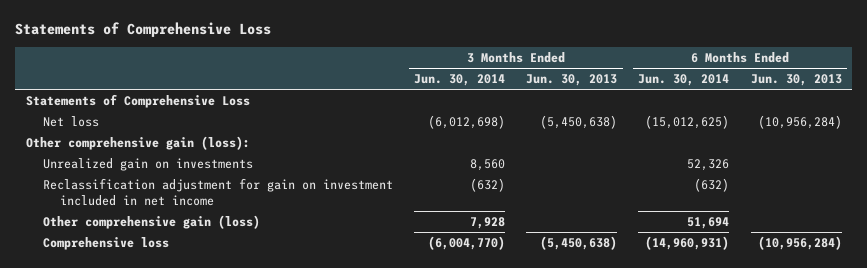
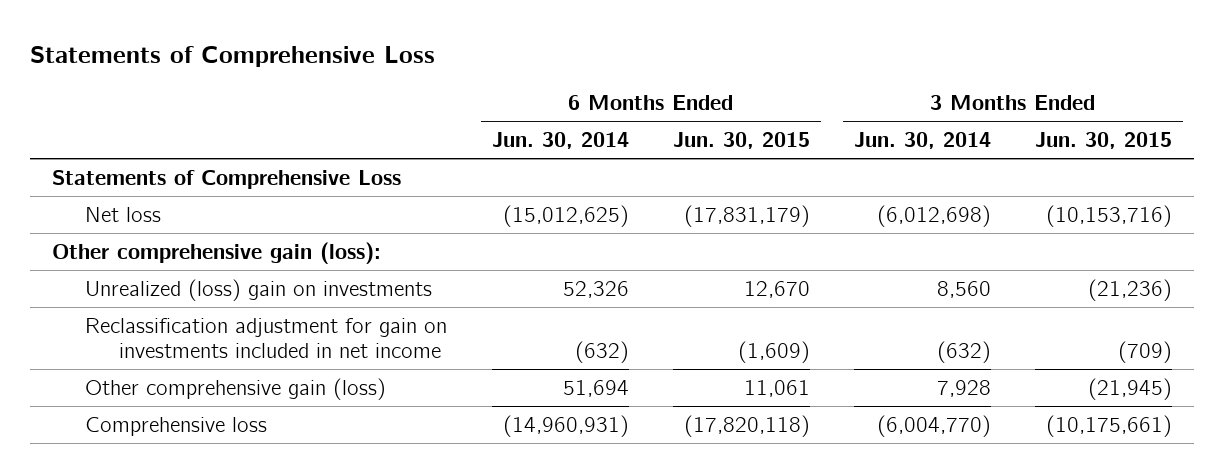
[526,74,618,87] Jun. 30, 2013 -> none
[750,74,842,87] Jun. 30, 2013 -> none
none -> [672,132,810,150] Jun. 30, 2015
none -> [1034,132,1172,150] Jun. 30, 2015
[42,158,253,172] Unrealized gain on investments -> [85,278,433,301] Unrealized (loss) gain on investments
[42,178,393,206] Reclassification adjustment for gain on investment included in net income -> [85,317,448,358] Reclassification adjustment for gain on investments included in net income

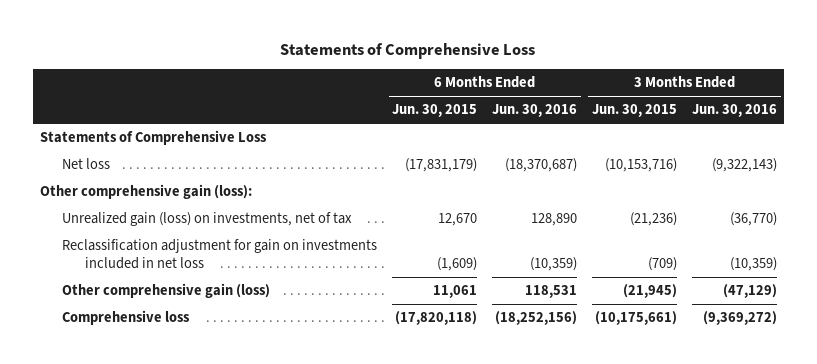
[491,132,629,150] Jun. 30, 2014 -> none
[853,132,991,150] Jun. 30, 2014 -> none
none -> [492,104,578,118] Jun. 30, 2016
none -> [691,104,777,118] Jun. 30, 2016
[85,278,433,301] Unrealized (loss) gain on investments -> [62,212,353,227] Unrealized gain (loss) on investments, net of tax
[85,317,448,358] Reclassification adjustment for gain on investments included in net income -> [62,239,378,270] Reclassification adjustment for gain on investments included in net loss

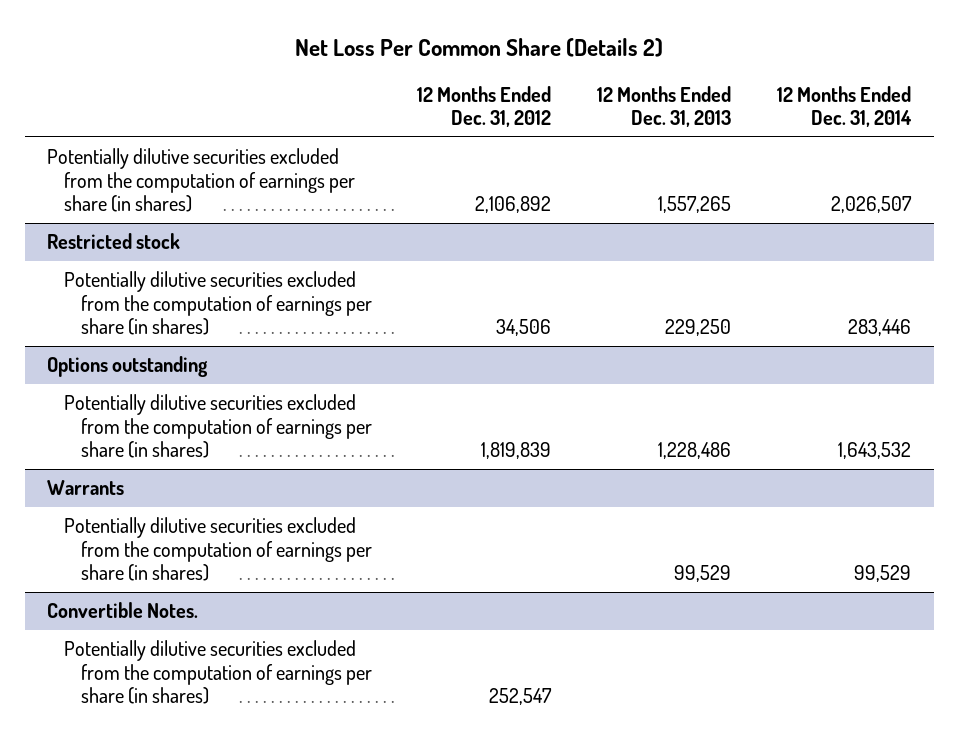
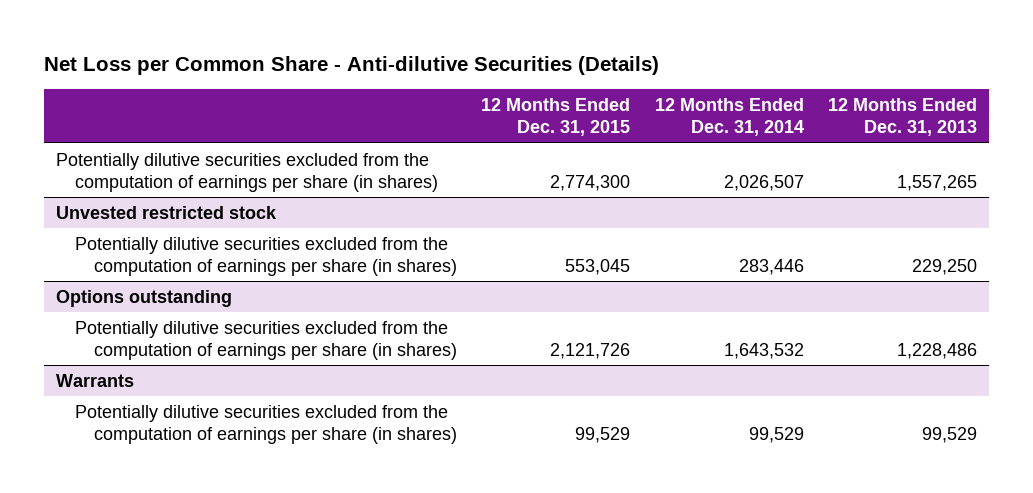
[295,37,664,57] Net Loss Per Common Share (Details 2) -> [43,56,659,76] Net Loss per Common Share - Anti-dilutive Securities (Details)
[417,85,552,128] 12 Months Ended Dec. 31, 2012 -> none
none -> [481,97,631,137] 12 Months Ended Dec. 31, 2015
[47,233,181,250] Restricted stock -> [55,205,277,219] Unvested restricted stock
[47,602,199,619] Convertible Notes. -> none
[64,640,372,705] Potentially dilutive securities excluded from the computation of earnings per share (in shares) -> none

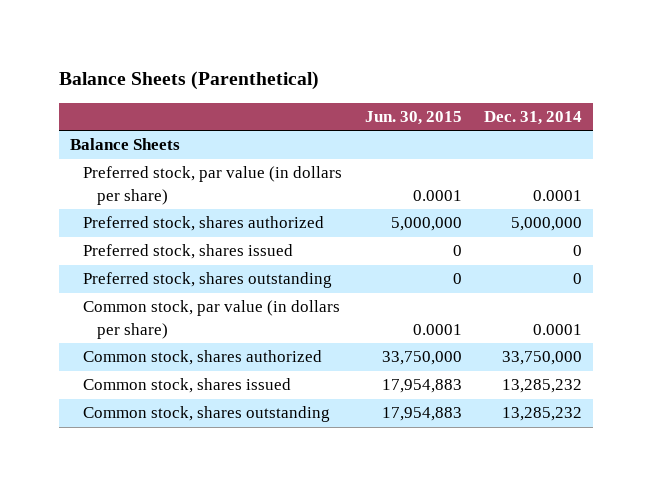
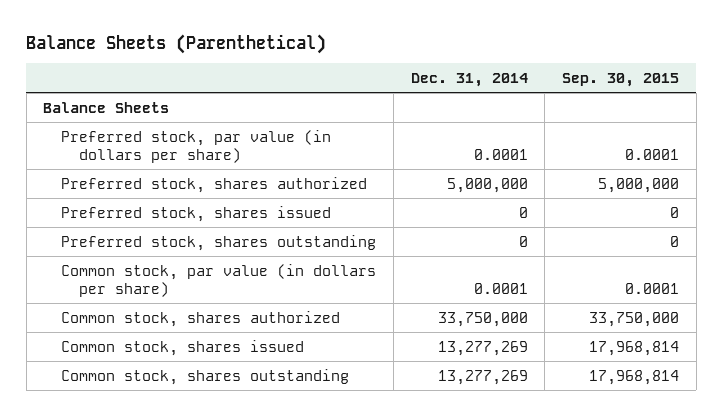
[364,111,462,126] Jun. 30, 2015 -> none
none -> [562,72,680,87] Sep. 30, 2015
[501,379,582,394] 13,285,232 -> [437,340,528,356] 13,277,269
[501,407,582,422] 13,285,232 -> [437,369,528,385] 13,277,269

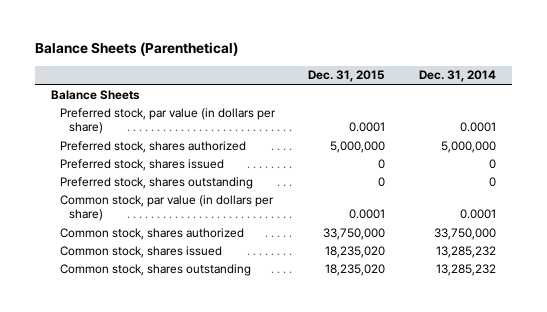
[562,72,680,87] Sep. 30, 2015 -> none
none -> [308,70,386,83] Dec. 31, 2015
[437,340,528,356] 13,277,269 -> [435,245,496,258] 13,285,232
[437,369,528,385] 13,277,269 -> [435,263,496,276] 13,285,232

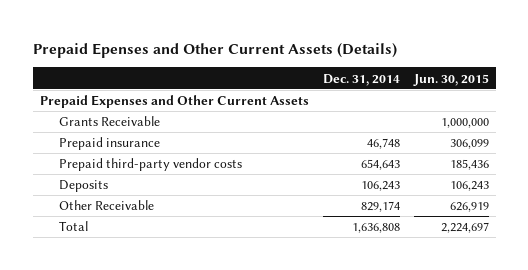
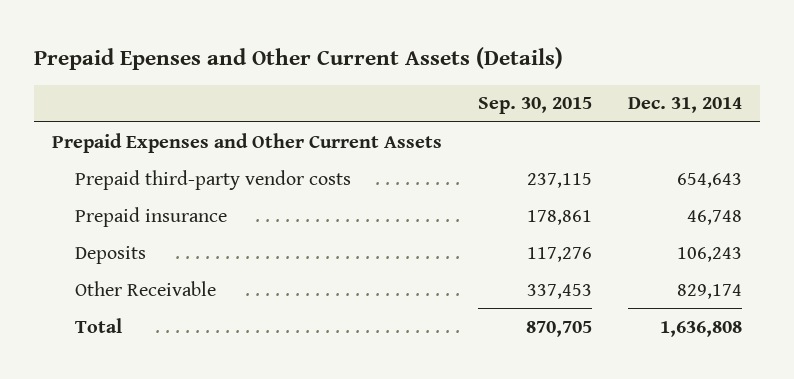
[412,73,489,86] Jun. 30, 2015 -> none
none -> [477,97,592,115] Sep. 30, 2015
[58,116,160,127] Grants Receivable -> none
[58,137,160,151] Prepaid insurance -> [75,206,228,227] Prepaid insurance

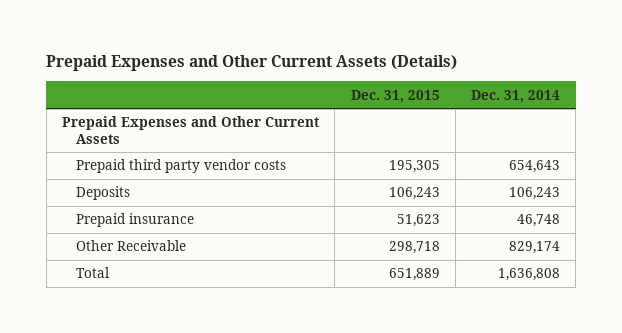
[34,46,564,70] Prepaid Epenses and Other Current Assets (Details) -> [46,55,458,72] Prepaid Expenses and Other Current Assets (Details)
[477,97,592,115] Sep. 30, 2015 -> none
none -> [350,89,440,103] Dec. 31, 2015
[75,169,352,190] Prepaid third-party vendor costs -> [75,159,286,174] Prepaid third party vendor costs
[75,206,228,227] Prepaid insurance -> [75,213,194,228] Prepaid insurance

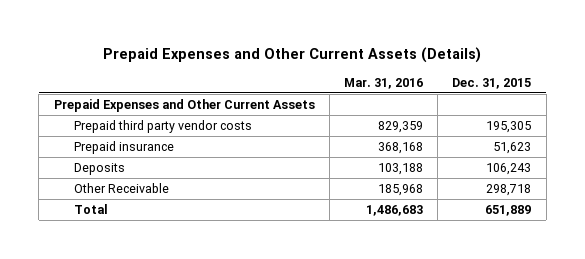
[471,89,561,103] Dec. 31, 2014 -> none
none -> [343,77,423,89] Mar. 31, 2016
[75,186,130,201] Deposits -> [73,163,125,176] Deposits

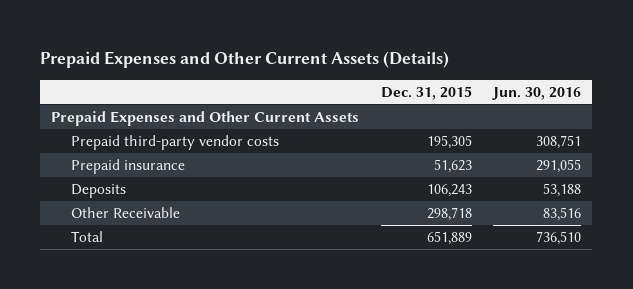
[343,77,423,89] Mar. 31, 2016 -> none
none -> [492,86,582,100] Jun. 30, 2016
[73,120,252,134] Prepaid third party vendor costs -> [70,135,279,151] Prepaid third-party vendor costs

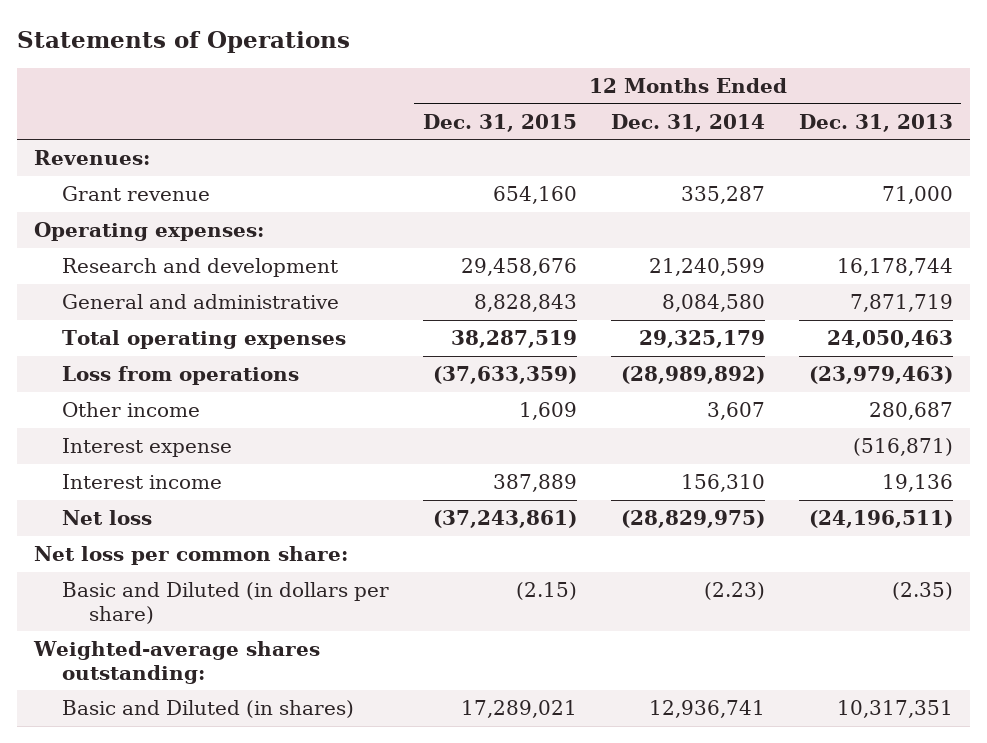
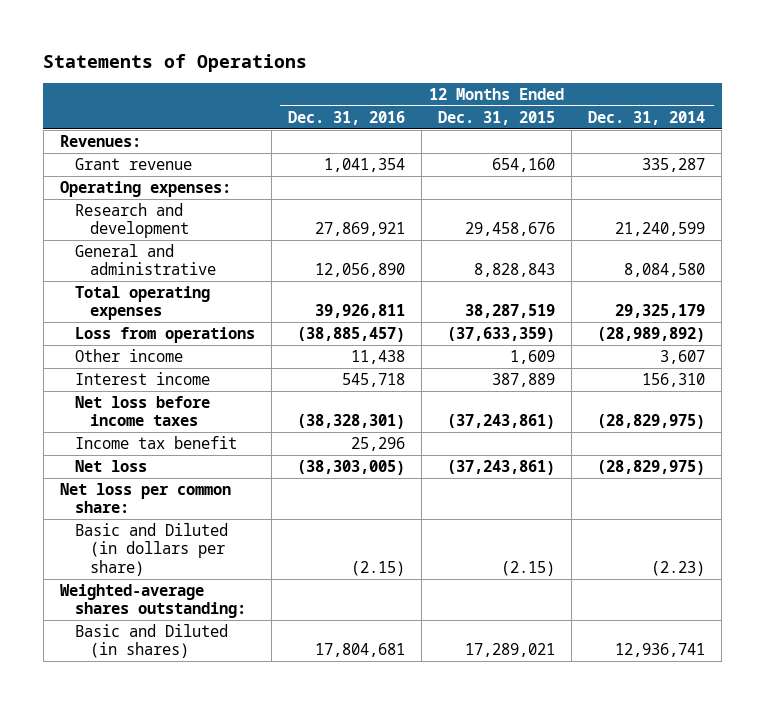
[798,113,953,132] Dec. 31, 2013 -> none
none -> [288,110,406,125] Dec. 31, 2016
[61,438,232,458] Interest expense -> none
none -> [75,395,211,427] Net loss before income taxes
none -> [75,435,238,449] Income tax benefit

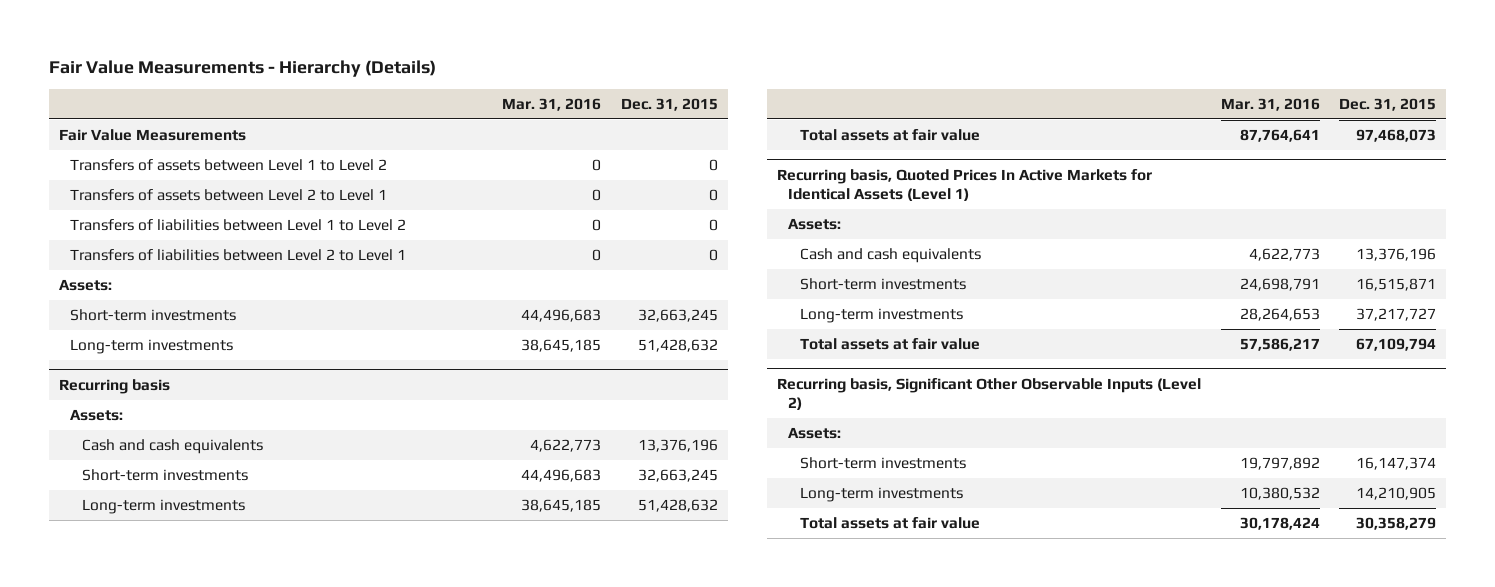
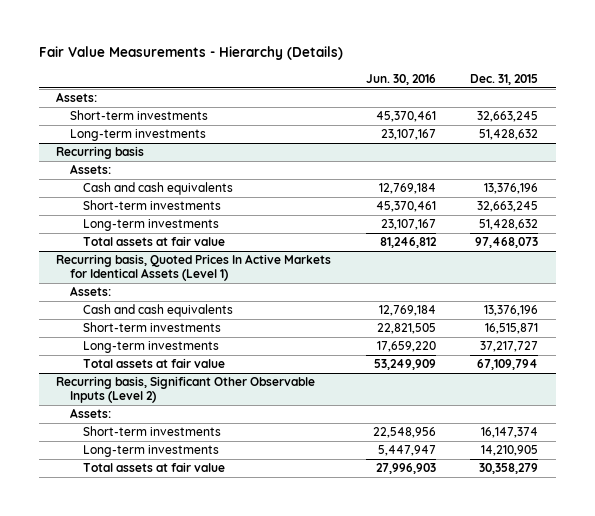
[502,97,602,111] Mar. 31, 2016 -> none
none -> [365,73,436,85] Jun. 30, 2016
[58,129,246,142] Fair Value Measurements -> none
[70,159,388,172] Transfers of assets between Level 1 to Level 2 -> none
[70,189,388,202] Transfers of assets between Level 2 to Level 1 -> none
[70,219,407,232] Transfers of liabilities between Level 1 to Level 2 -> none
[70,249,407,262] Transfers of liabilities between Level 2 to Level 1 -> none

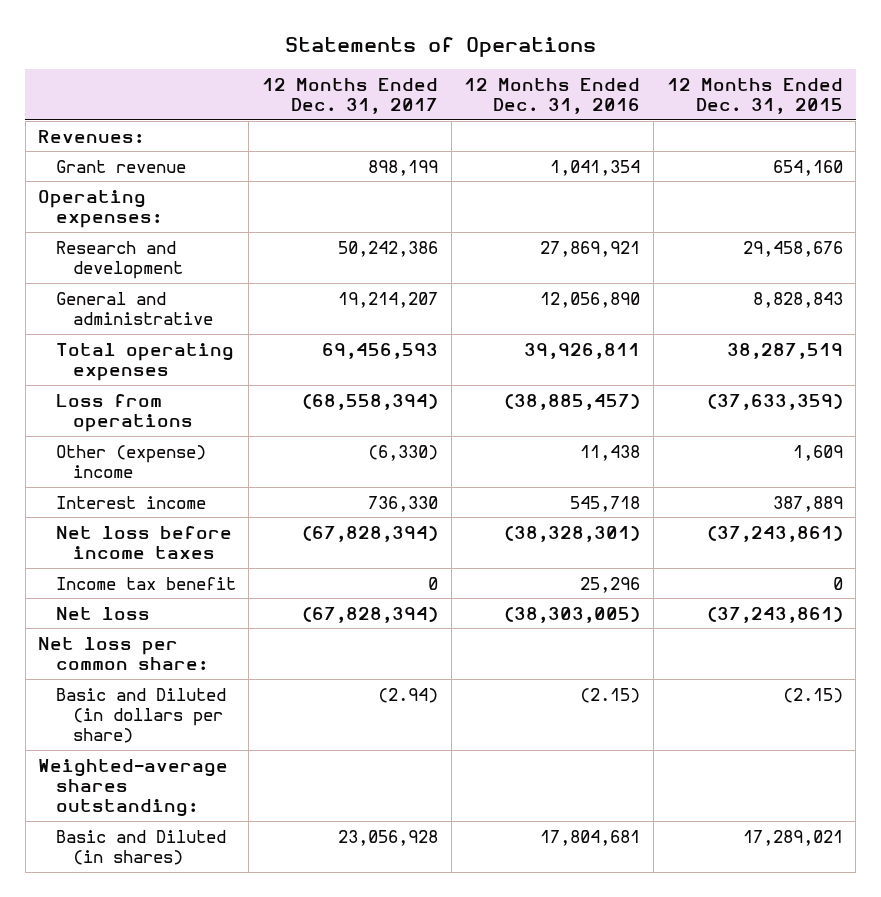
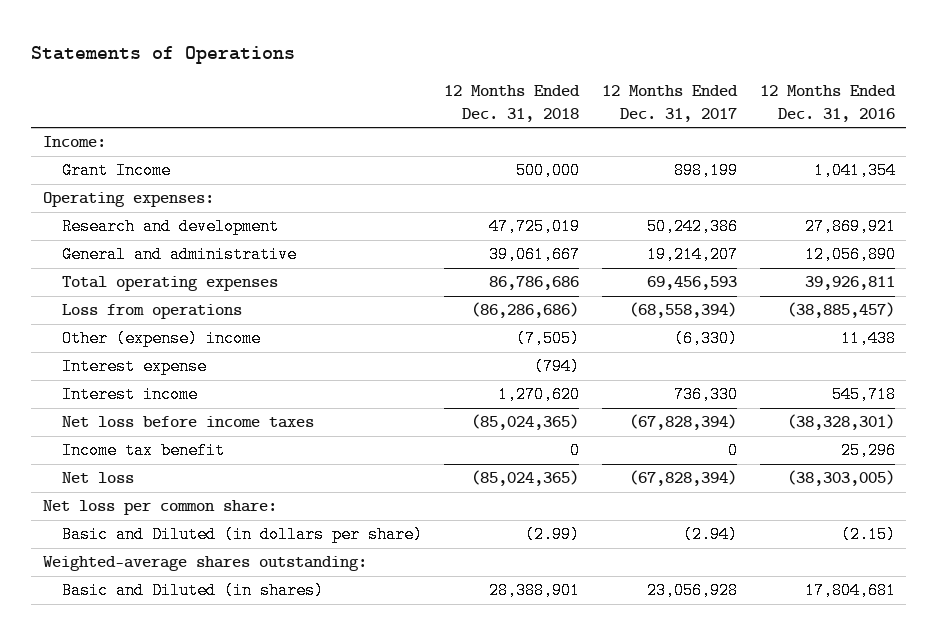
[666,77,843,114] 12 Months Ended Dec. 31, 2015 -> none
none -> [444,85,581,123] 12 Months Ended Dec. 31, 2018
[38,129,145,143] Revenues: -> [42,136,106,148] Income:
[55,159,186,173] Grant revenue -> [61,162,171,180] Grant Income
none -> [61,358,207,376] Interest expense

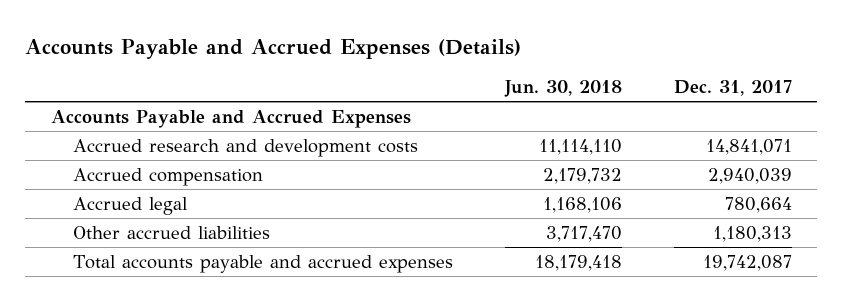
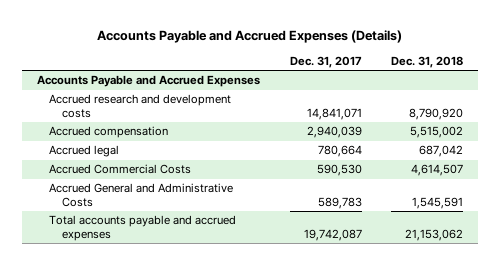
[503,80,622,98] Jun. 30, 2018 -> none
none -> [391,55,464,68] Dec. 31, 2018
[73,225,271,239] Other accrued liabilities -> none
none -> [49,164,192,175] Accrued Commercial Costs
none -> [49,183,234,207] Accrued General and Administrative Costs

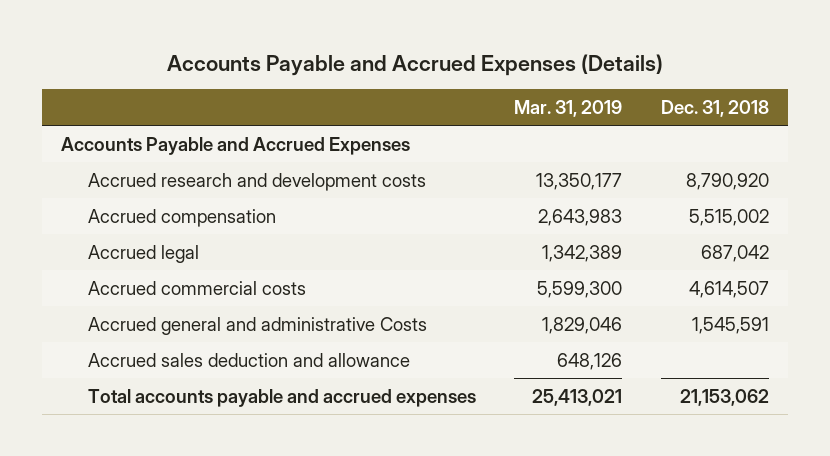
[289,55,362,68] Dec. 31, 2017 -> none
none -> [514,100,623,118] Mar. 31, 2019
[49,164,192,175] Accrued Commercial Costs -> [88,280,307,295] Accrued commercial costs
[49,183,234,207] Accrued General and Administrative Costs -> [88,316,428,335] Accrued general and administrative Costs
none -> [88,352,411,367] Accrued sales deduction and allowance

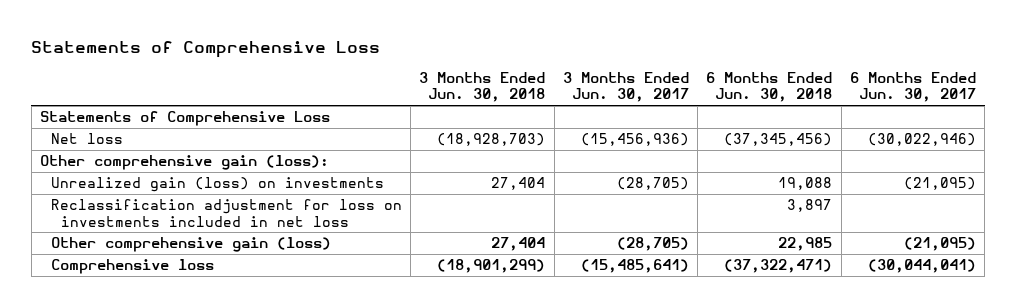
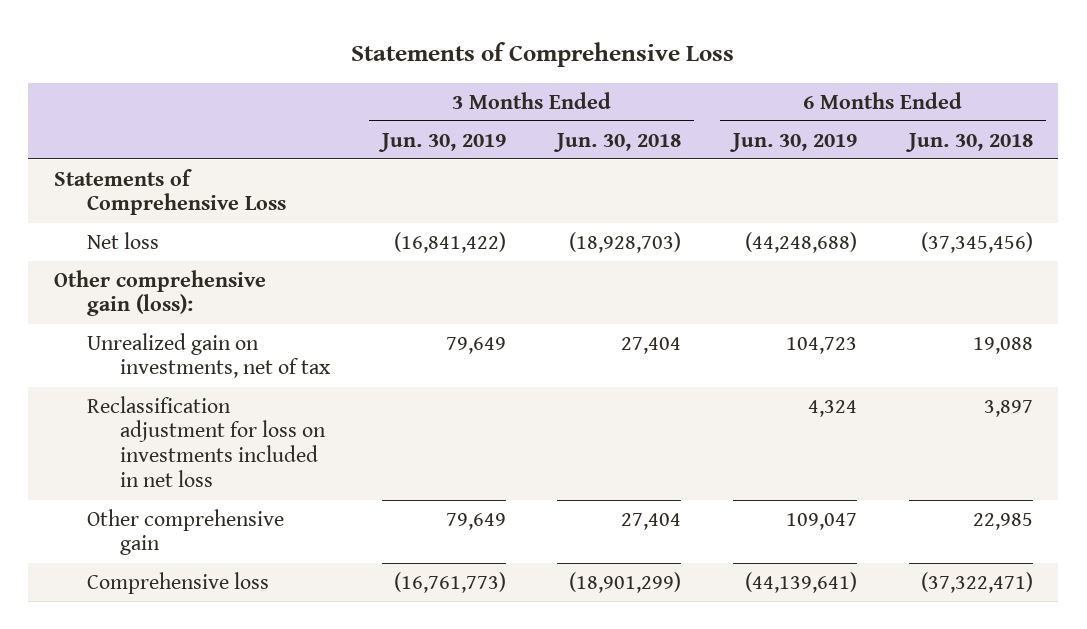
[562,71,689,103] 3 Months Ended Jun. 30, 2017 -> none
[850,71,977,103] 6 Months Ended Jun. 30, 2017 -> none
none -> [377,132,506,152] Jun. 30, 2019
none -> [729,132,858,152] Jun. 30, 2019
[50,177,384,193] Unrealized gain (loss) on investments -> [87,332,332,379] Unrealized gain on investments, net of tax
[50,237,331,253] Other comprehensive gain (loss) -> [87,508,285,556] Other comprehensive gain

